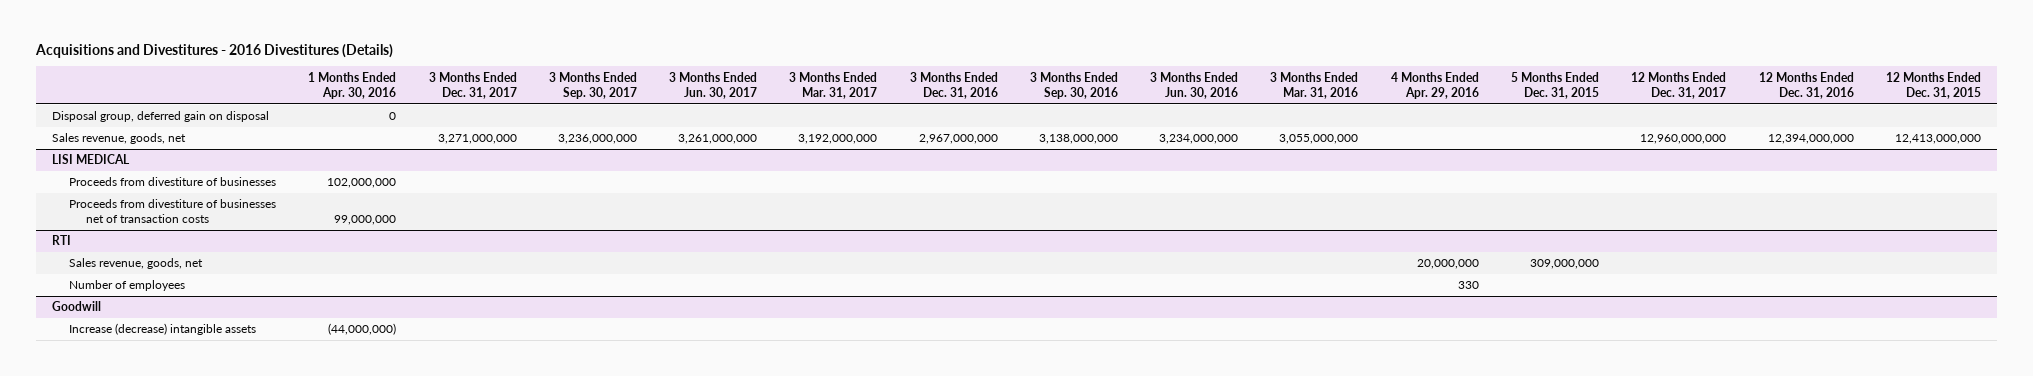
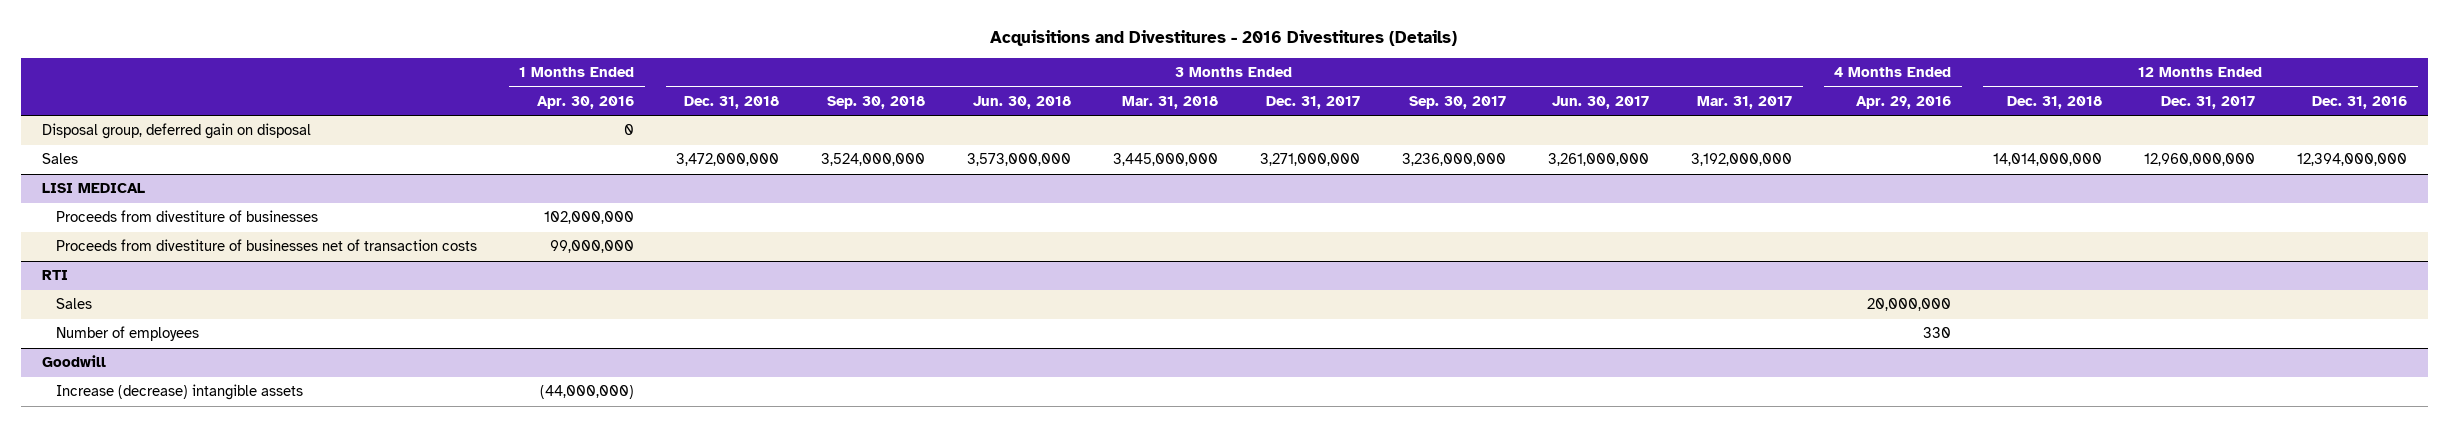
[909,71,998,99] 3 Months Ended Dec. 31, 2016 -> none
[1029,71,1118,99] 3 Months Ended Sep. 30, 2016 -> none
[1150,71,1239,99] 3 Months Ended Jun. 30, 2016 -> none
[1270,71,1359,99] 3 Months Ended Mar. 31, 2016 -> none
[1511,71,1600,99] 5 Months Ended Dec. 31, 2015 -> none
[1885,71,1981,99] 12 Months Ended Dec. 31, 2015 -> none
none -> [684,95,780,109] Dec. 31, 2018
none -> [827,95,926,109] Sep. 30, 2018
none -> [973,95,1072,109] Jun. 30, 2018
none -> [1122,95,1219,109] Mar. 31, 2018
none -> [2007,95,2103,109] Dec. 31, 2018
[52,133,187,145] Sales revenue, goods, net -> [41,153,78,165] Sales
[69,258,204,270] Sales revenue, goods, net -> none
none -> [56,298,93,310] Sales

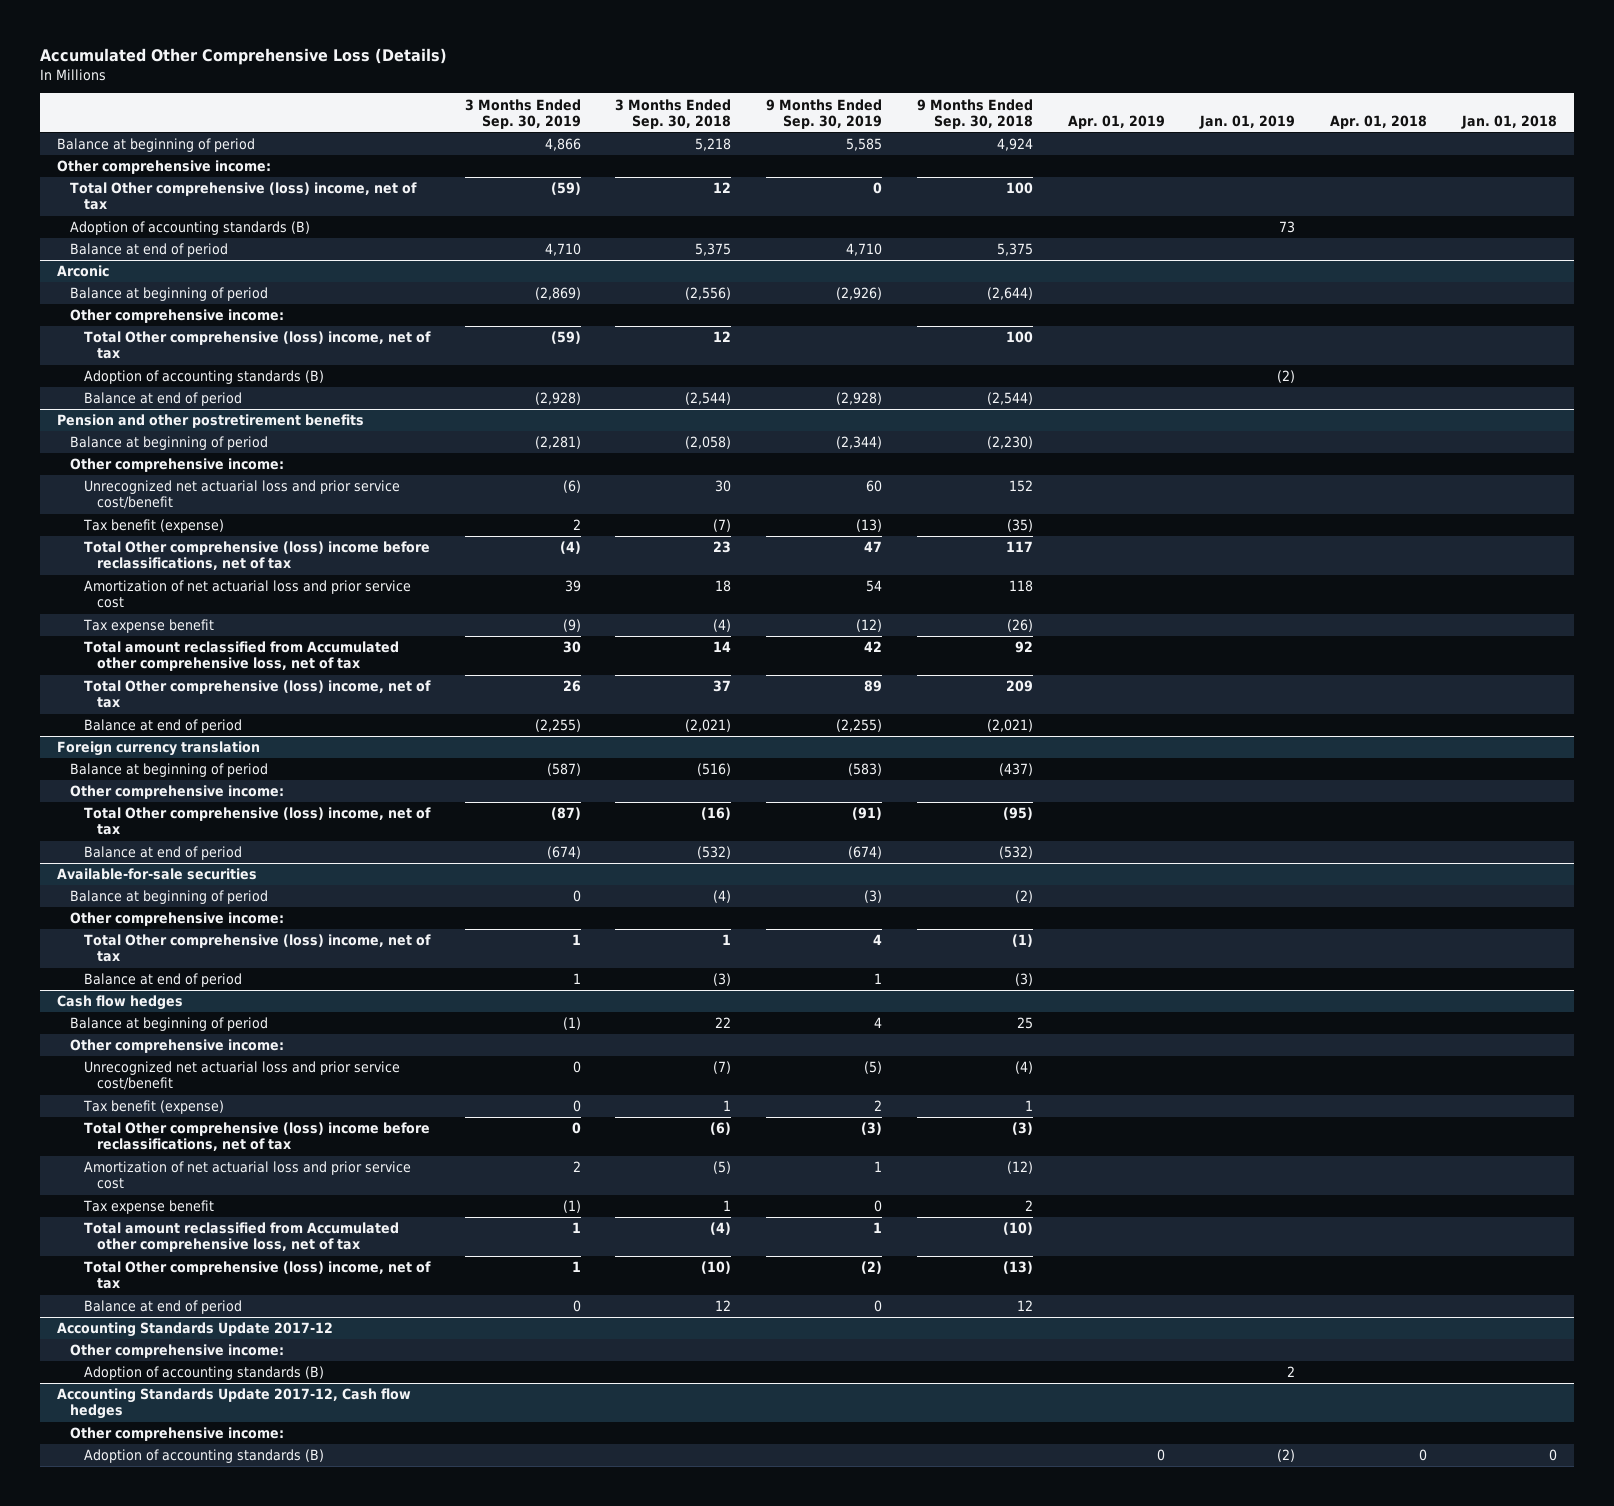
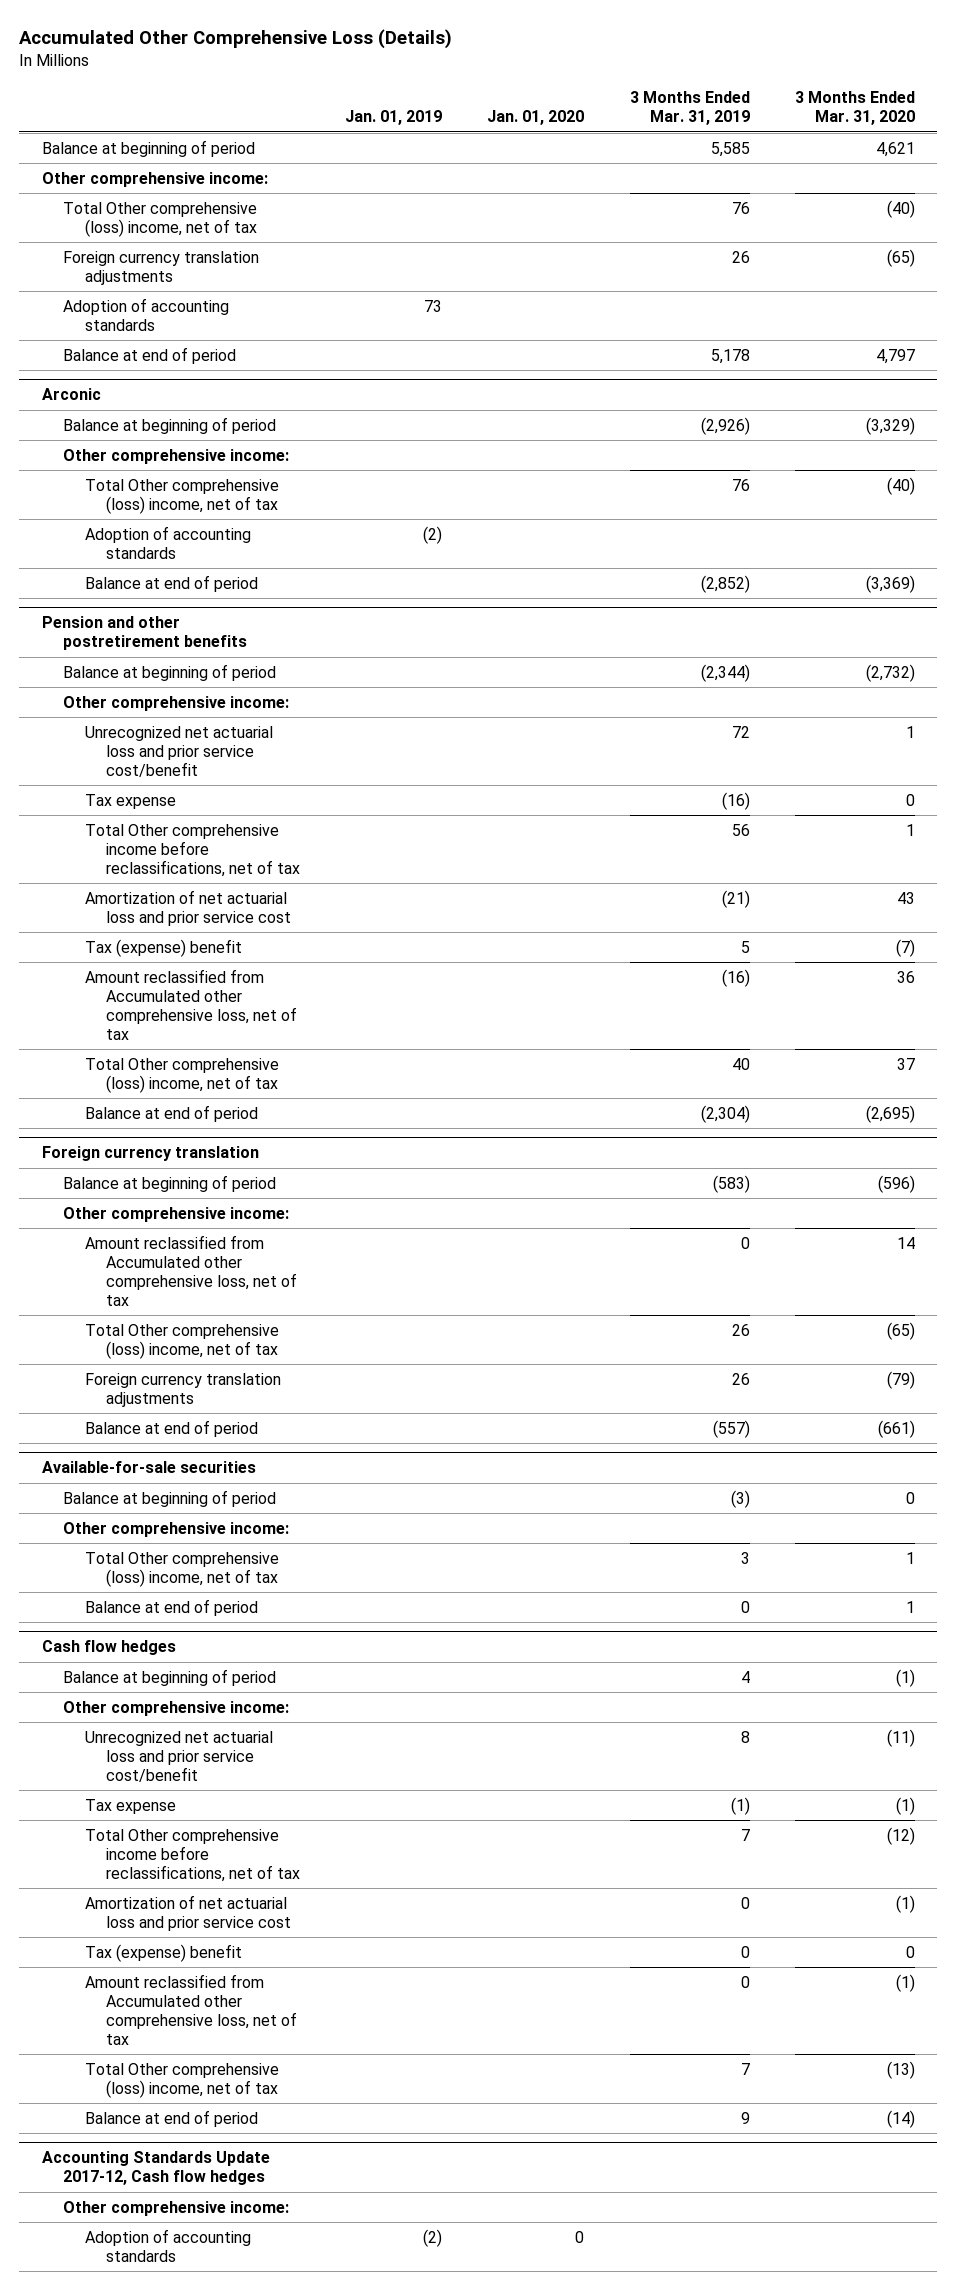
[464,98,581,129] 3 Months Ended Sep. 30, 2019 -> none
[615,98,732,129] 3 Months Ended Sep. 30, 2018 -> none
[766,98,883,129] 9 Months Ended Sep. 30, 2019 -> none
[917,98,1034,129] 9 Months Ended Sep. 30, 2018 -> none
[1068,114,1166,129] Apr. 01, 2019 -> none
[1330,114,1428,129] Apr. 01, 2018 -> none
[1460,114,1557,129] Jan. 01, 2018 -> none
none -> [487,110,585,126] Jan. 01, 2020
none -> [629,91,750,126] 3 Months Ended Mar. 31, 2019
none -> [794,91,915,126] 3 Months Ended Mar. 31, 2020
none -> [63,250,260,285] Foreign currency translation adjustments
[70,221,311,236] Adoption of accounting standards (B) -> [63,297,230,331] Adoption of accounting standards
[83,370,324,385] Adoption of accounting standards (B) -> [84,525,251,559] Adoption of accounting standards
[82,519,224,534] Tax benefit (expense) -> [84,793,176,809] Tax expense
[83,541,430,571] Total Other comprehensive (loss) income before reclassifications, net of tax -> [84,823,301,877] Total Other comprehensive income before reclassifications, net of tax
[82,619,214,634] Tax expense benefit -> [84,938,242,957] Tax (expense) benefit
[83,641,399,672] Total amount reclassified from Accumulated other comprehensive loss, net of tax -> [84,968,298,1040] Amount reclassified from Accumulated other comprehensive loss, net of tax
none -> [84,1234,298,1306] Amount reclassified from Accumulated other comprehensive loss, net of tax
none -> [84,1372,281,1407] Foreign currency translation adjustments
[82,1100,224,1115] Tax benefit (expense) -> [84,1798,176,1814] Tax expense
[83,1122,430,1152] Total Other comprehensive (loss) income before reclassifications, net of tax -> [84,1828,301,1882] Total Other comprehensive income before reclassifications, net of tax
[82,1200,214,1215] Tax expense benefit -> [84,1943,242,1962] Tax (expense) benefit
[83,1222,399,1253] Total amount reclassified from Accumulated other comprehensive loss, net of tax -> [84,1973,298,2045] Amount reclassified from Accumulated other comprehensive loss, net of tax
[57,1322,334,1338] Accounting Standards Update 2017-12 -> none
[70,1344,285,1359] Other comprehensive income: -> none
[83,1366,324,1381] Adoption of accounting standards (B) -> none
[83,1449,324,1464] Adoption of accounting standards (B) -> [84,2228,251,2262] Adoption of accounting standards

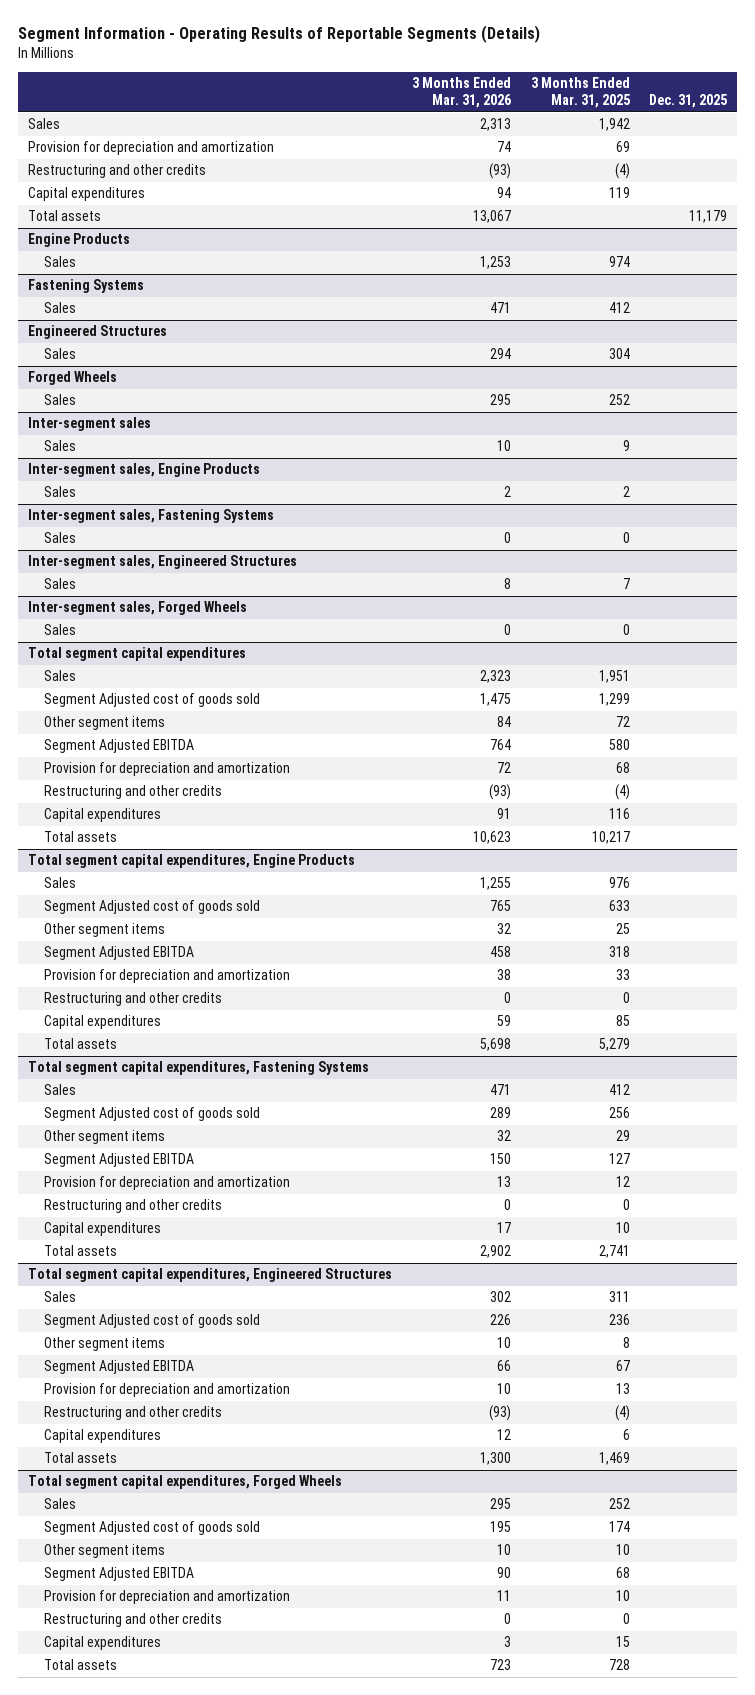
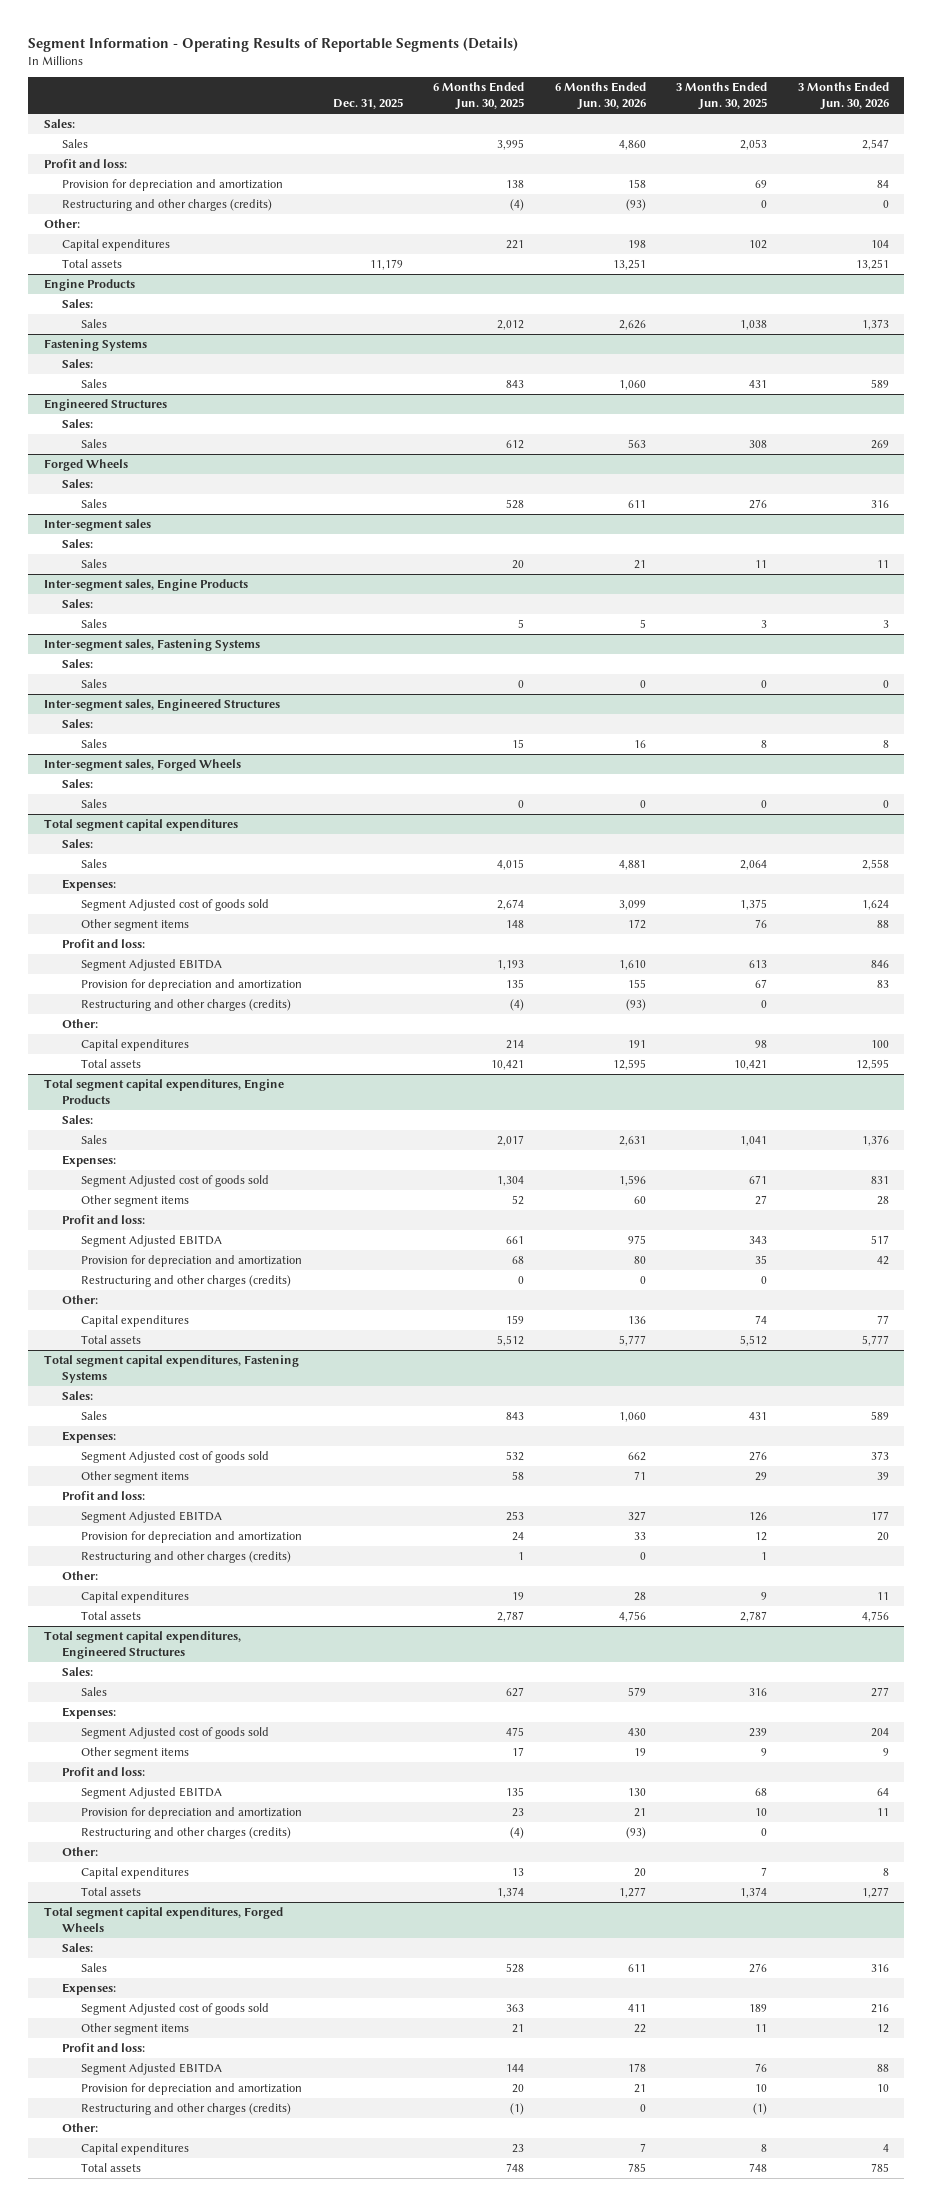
[411,77,511,109] 3 Months Ended Mar. 31, 2026 -> none
[530,77,630,109] 3 Months Ended Mar. 31, 2025 -> none
none -> [433,82,525,111] 6 Months Ended Jun. 30, 2025
none -> [554,82,646,111] 6 Months Ended Jun. 30, 2026
none -> [676,82,768,111] 3 Months Ended Jun. 30, 2025
none -> [797,82,889,111] 3 Months Ended Jun. 30, 2026
none -> [43,119,75,129] Sales:
none -> [43,159,127,169] Profit and loss:
[27,164,206,179] Restructuring and other credits -> [62,199,273,212] Restructuring and other charges (credits)
none -> [43,219,80,229] Other:
none -> [62,299,94,309] Sales:
none -> [62,359,94,369] Sales:
none -> [62,419,94,429] Sales:
none -> [62,479,94,489] Sales:
none -> [62,539,94,549] Sales:
none -> [62,599,94,609] Sales:
none -> [62,659,94,669] Sales:
none -> [62,719,94,729] Sales:
none -> [62,779,94,789] Sales:
none -> [62,839,94,849] Sales:
none -> [62,879,117,892] Expenses:
none -> [62,939,146,949] Profit and loss:
[43,785,222,800] Restructuring and other credits -> [81,999,292,1012] Restructuring and other charges (credits)
none -> [62,1019,99,1029] Other:
none -> [62,1115,94,1125] Sales:
none -> [62,1155,117,1168] Expenses:
none -> [62,1215,146,1225] Profit and loss:
[43,992,222,1007] Restructuring and other credits -> [81,1275,292,1288] Restructuring and other charges (credits)
none -> [62,1295,99,1305] Other:
none -> [62,1391,94,1401] Sales:
none -> [62,1431,117,1444] Expenses:
none -> [62,1491,146,1501] Profit and loss:
[43,1199,222,1214] Restructuring and other credits -> [81,1551,292,1564] Restructuring and other charges (credits)
none -> [62,1571,99,1581] Other:
none -> [62,1667,94,1677] Sales:
none -> [62,1707,117,1720] Expenses:
none -> [62,1767,146,1777] Profit and loss:
[43,1406,222,1421] Restructuring and other credits -> [81,1827,292,1840] Restructuring and other charges (credits)
none -> [62,1847,99,1857] Other:
none -> [62,1943,94,1953] Sales:
none -> [62,1983,117,1996] Expenses:
none -> [62,2043,146,2053] Profit and loss:
[43,1613,222,1628] Restructuring and other credits -> [81,2103,292,2116] Restructuring and other charges (credits)
none -> [62,2123,99,2133] Other:

